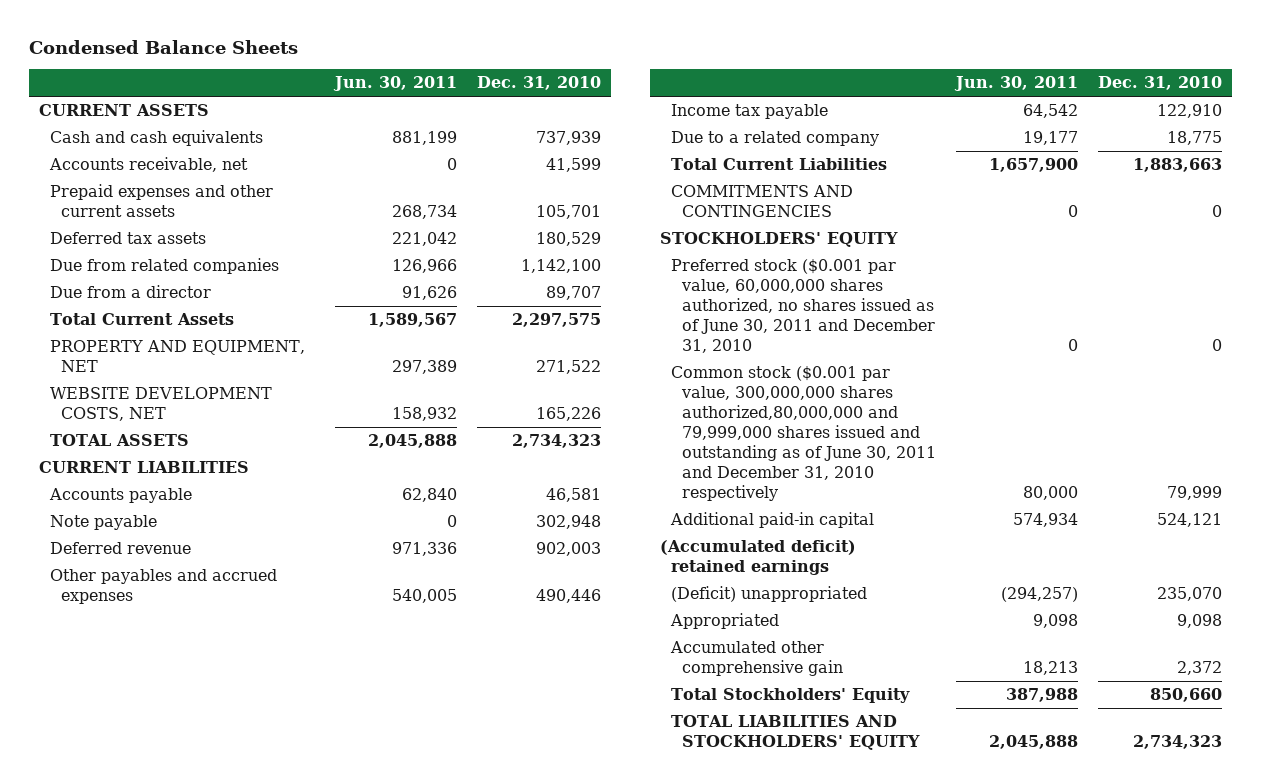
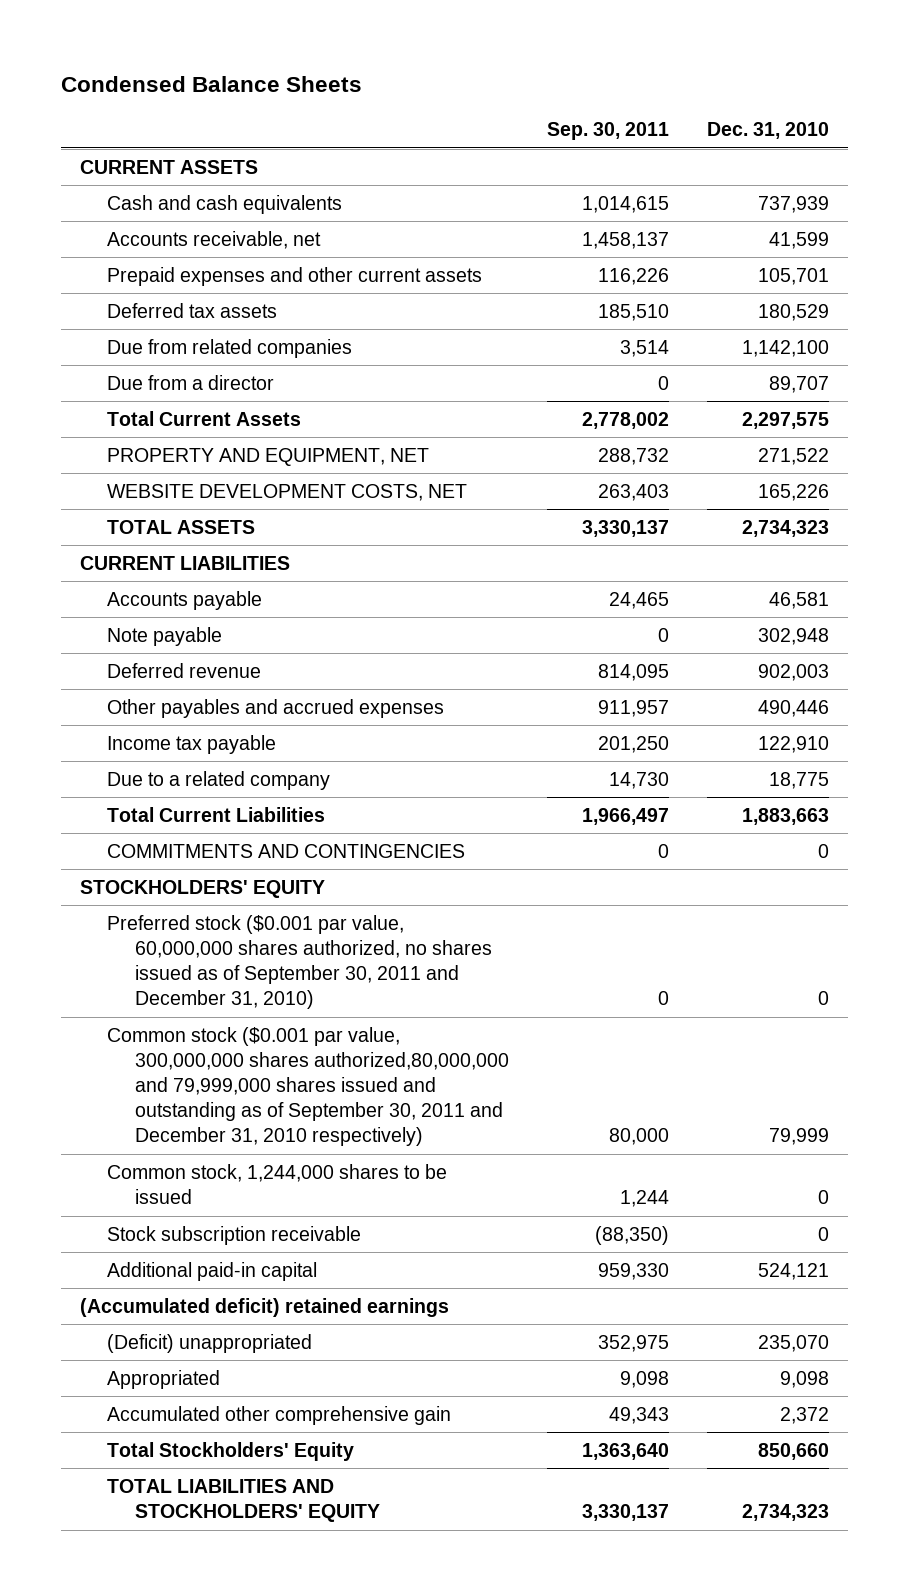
[333,76,458,92] Jun. 30, 2011 -> none
none -> [546,122,669,141] Sep. 30, 2011
[671,259,936,353] Preferred stock ($0.001 par value, 60,000,000 shares authorized, no shares issued as of June 30, 2011 and December 31, 2010 -> [107,914,492,1010] Preferred stock ($0.001 par value, 60,000,000 shares authorized, no shares issued as of September 30, 2011 and December 31, 2010)
[671,366,937,501] Common stock ($0.001 par value, 300,000,000 shares authorized,80,000,000 and 79,999,000 shares issued and outstanding as of June 30, 2011 and December 31, 2010 respectively -> [107,1026,509,1147] Common stock ($0.001 par value, 300,000,000 shares authorized,80,000,000 and 79,999,000 shares issued and outstanding as of September 30, 2011 and December 31, 2010 respectively)
none -> [107,1163,448,1205] Common stock, 1,244,000 shares to be issued
none -> [107,1225,362,1245] Stock subscription receivable

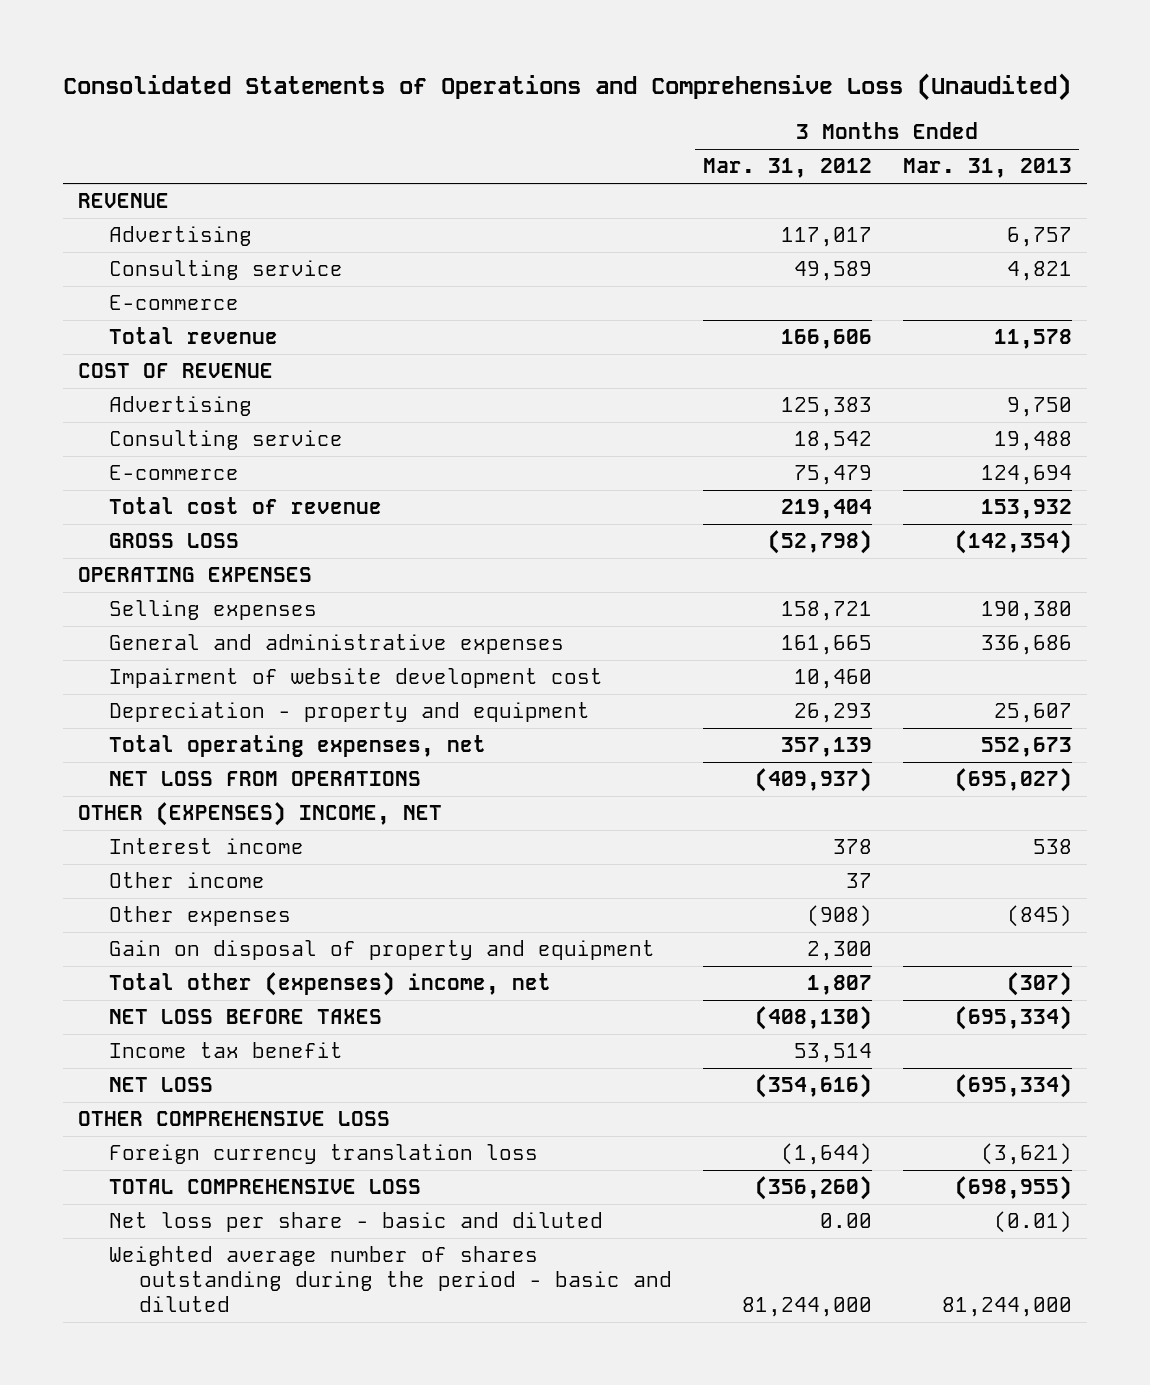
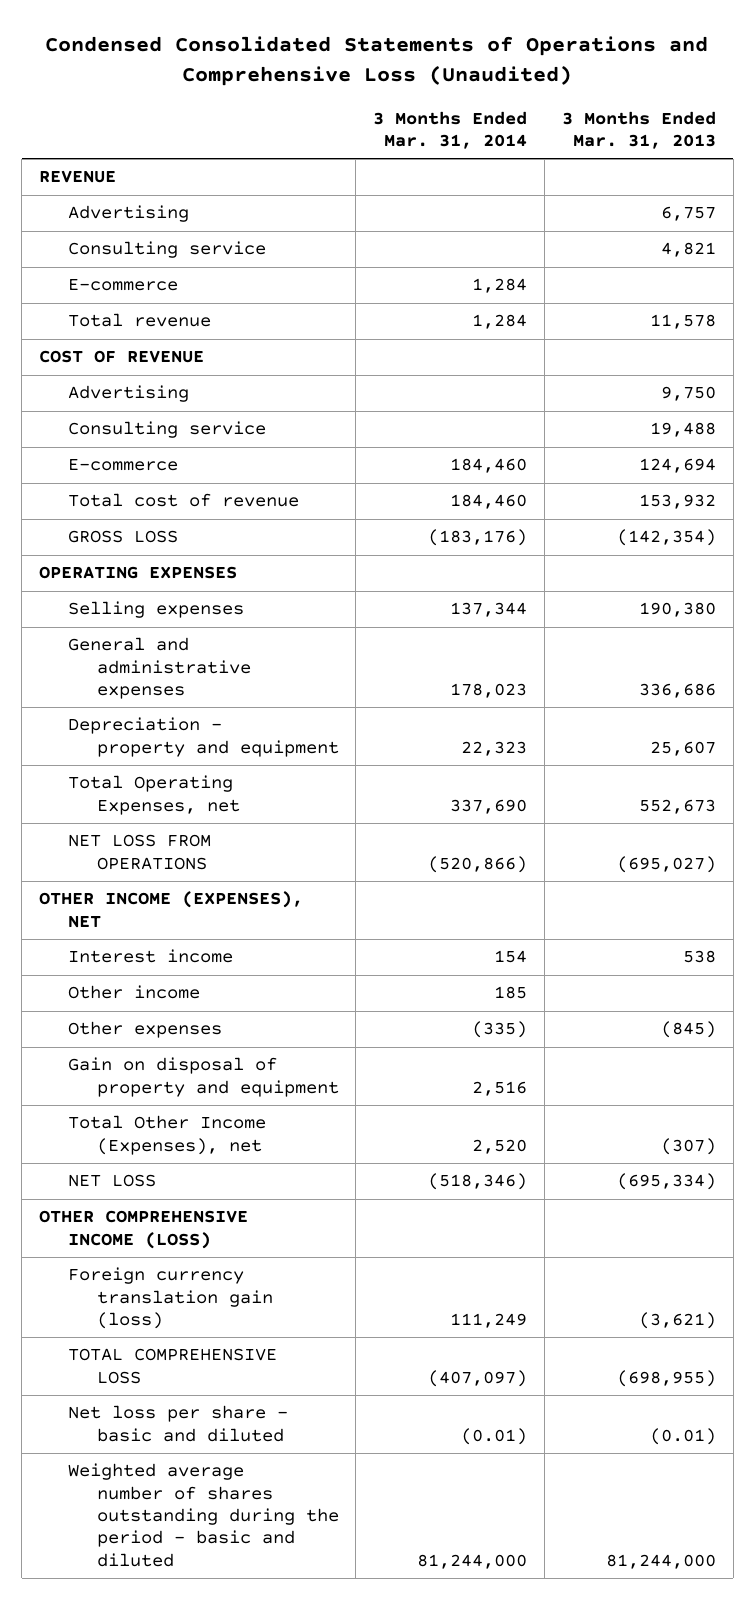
[62,73,1071,102] Consolidated Statements of Operations and Comprehensive Loss (Unaudited) -> [45,36,709,87] Condensed Consolidated Statements of Operations and Comprehensive Loss (Unaudited)
[703,158,873,179] Mar. 31, 2012 -> none
none -> [373,110,528,149] 3 Months Ended Mar. 31, 2014
[108,668,603,689] Impairment of website development cost -> none
[108,735,486,758] Total operating expenses, net -> [67,775,240,815] Total Operating Expenses, net
[78,802,443,827] OTHER (EXPENSES) INCOME, NET -> [39,891,304,928] OTHER INCOME (EXPENSES), NET
[108,1009,382,1025] NET LOSS BEFORE TAXES -> none
[108,1042,343,1059] Income tax benefit -> none
[108,972,551,997] Total other (expenses) income, net -> [67,1115,266,1155] Total Other Income (Expenses), net
[78,1111,391,1127] OTHER COMPREHENSIVE LOSS -> [39,1210,249,1249] OTHER COMPREHENSIVE INCOME (LOSS)
[108,1144,538,1165] Foreign currency translation loss -> [67,1267,273,1330] Foreign currency translation gain (loss)

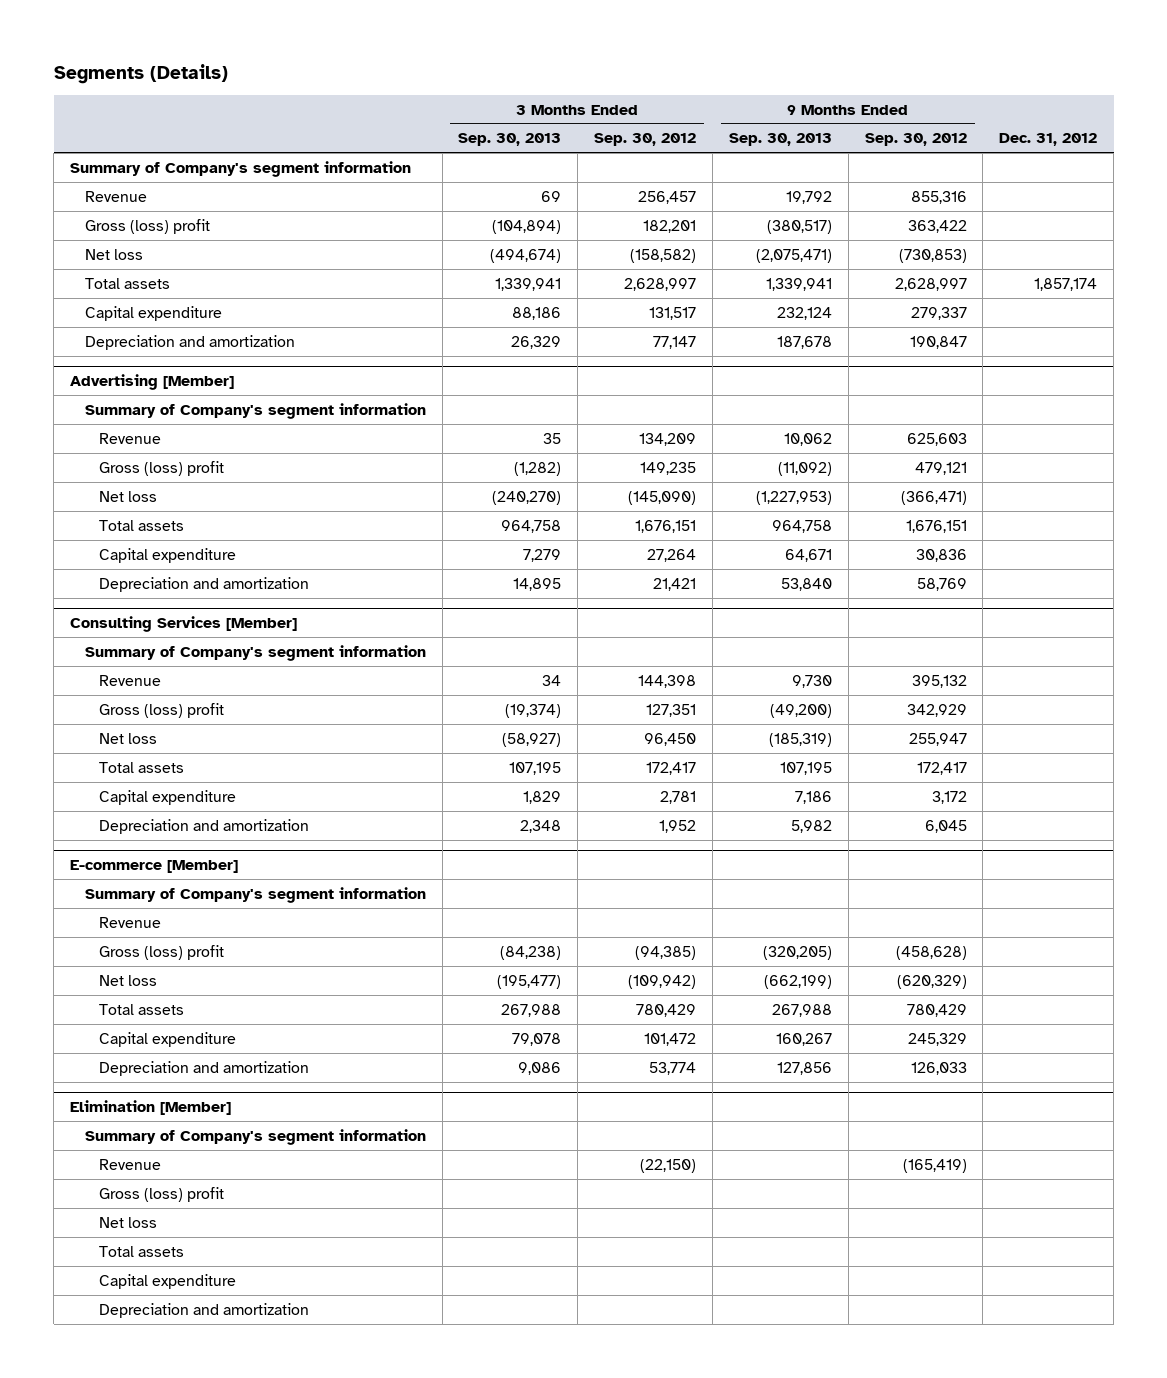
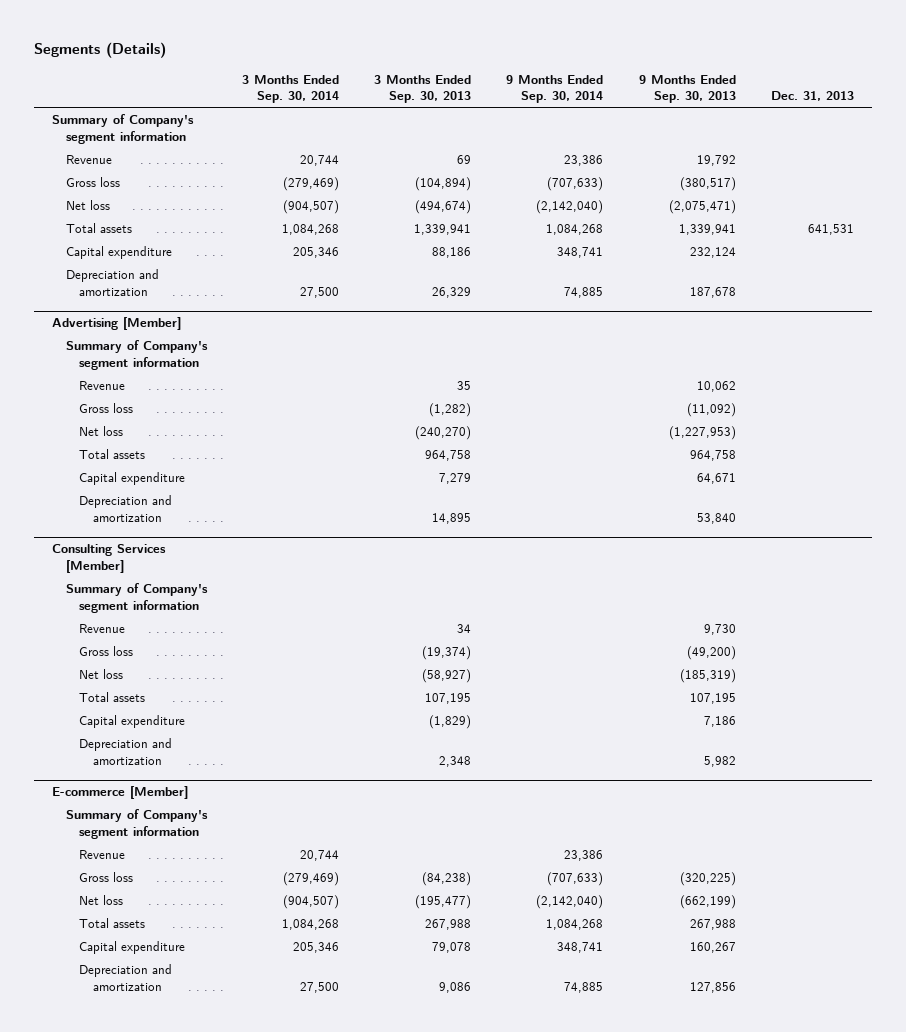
[594,133,697,147] Sep. 30, 2012 -> none
[864,133,967,147] Sep. 30, 2012 -> none
[999,133,1098,147] Dec. 31, 2012 -> none
none -> [241,74,339,104] 3 Months Ended Sep. 30, 2014
none -> [506,74,604,104] 9 Months Ended Sep. 30, 2014
none -> [771,91,855,102] Dec. 31, 2013
[84,218,210,234] Gross (loss) profit -> [65,176,120,187] Gross loss
[99,460,225,476] Gross (loss) profit -> [79,402,134,413] Gross loss
[99,702,225,718] Gross (loss) profit -> [79,645,134,656] Gross loss
[523,790,562,804] 1,829 -> [429,714,472,729] (1,829)
[99,944,225,960] Gross (loss) profit -> [79,871,134,882] Gross loss
[762,945,832,960] (320,205) -> [679,871,736,886] (320,225)
[70,1099,232,1115] Elimination [Member] -> none
[84,1128,426,1145] Summary of Company's segment information -> none
[99,1158,162,1170] Revenue -> none
[99,1186,225,1202] Gross (loss) profit -> none
[99,1216,158,1228] Net loss -> none
[99,1245,185,1257] Total assets -> none
[99,1273,237,1289] Capital expenditure -> none
[99,1302,310,1318] Depreciation and amortization -> none

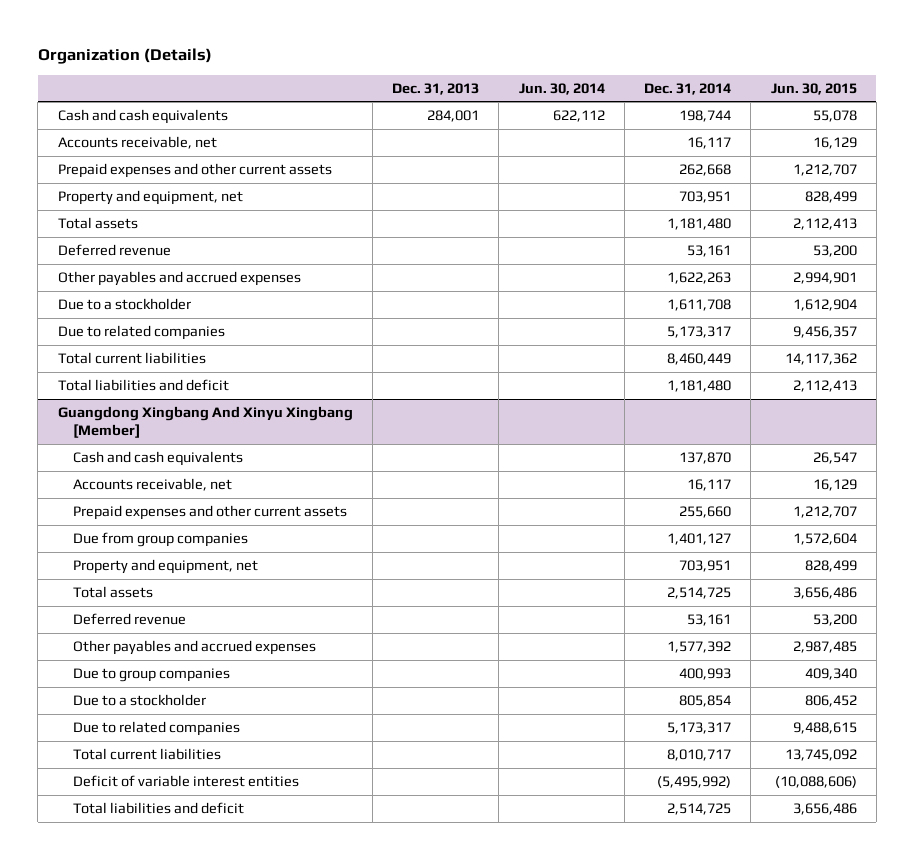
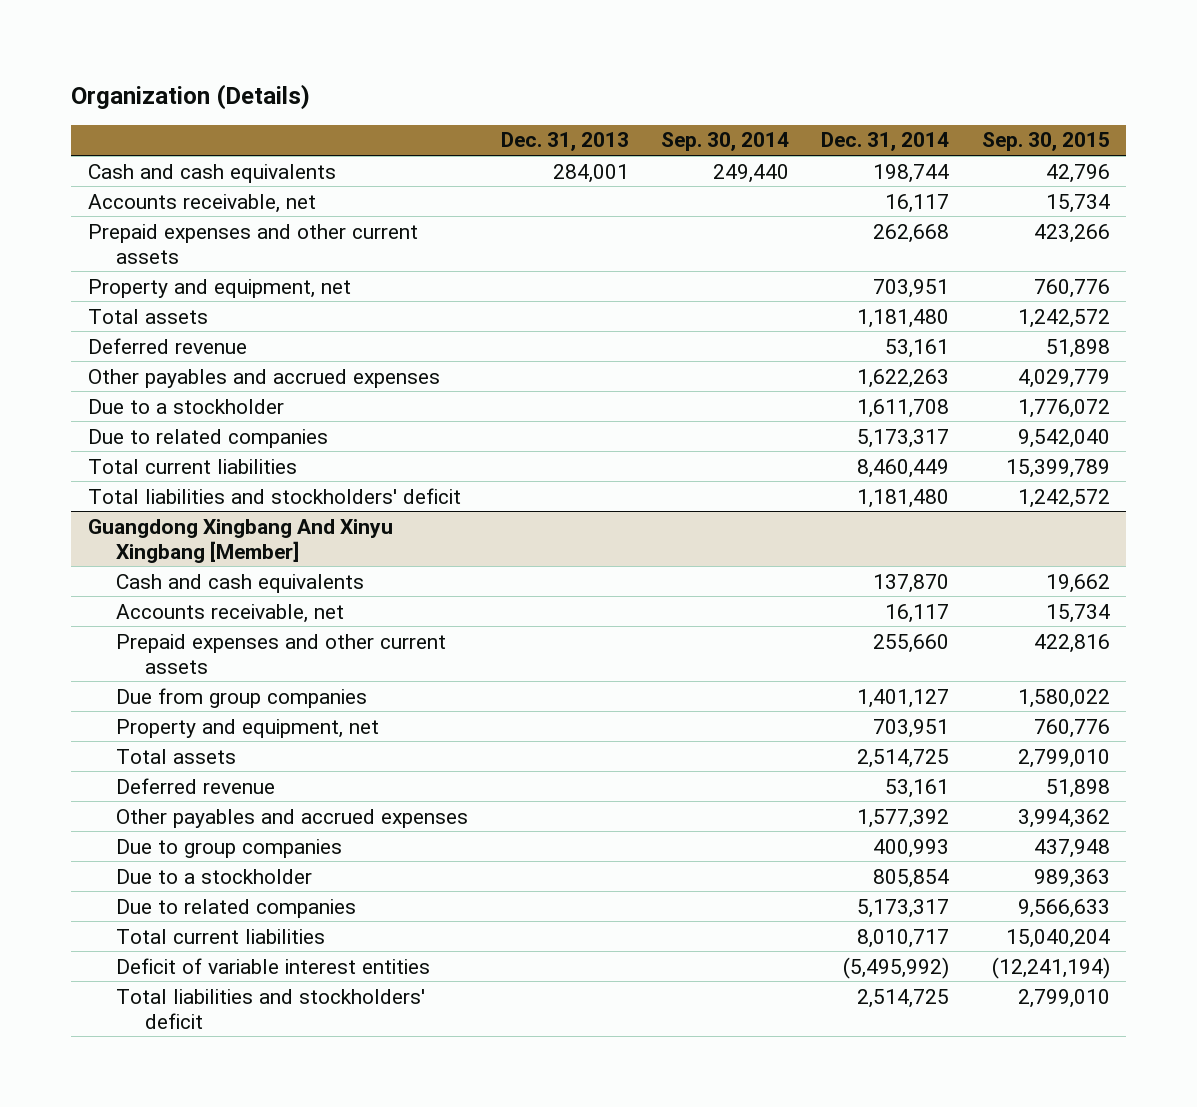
[518,82,605,95] Jun. 30, 2014 -> none
[770,82,857,95] Jun. 30, 2015 -> none
none -> [661,132,790,152] Sep. 30, 2014
none -> [981,132,1110,152] Sep. 30, 2015
[57,378,229,391] Total liabilities and deficit -> [87,487,461,504] Total liabilities and stockholders' deficit
[73,801,245,814] Total liabilities and deficit -> [116,988,426,1029] Total liabilities and stockholders' deficit

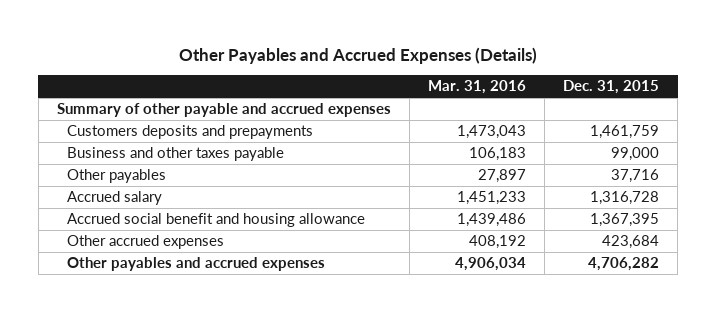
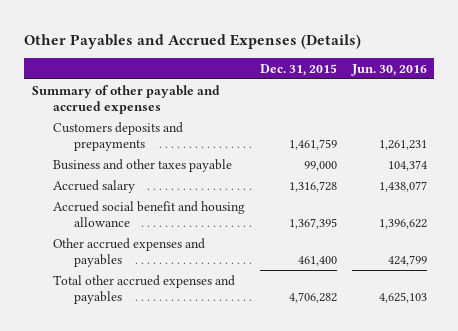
[427,80,526,95] Mar. 31, 2016 -> none
none -> [350,63,427,76] Jun. 30, 2016
[67,169,167,184] Other payables -> none
[67,235,225,250] Other accrued expenses -> [52,237,205,268] Other accrued expenses and payables
[602,235,660,250] 423,684 -> [297,256,337,267] 461,400
[67,257,326,272] Other payables and accrued expenses -> [52,274,235,305] Total other accrued expenses and payables

